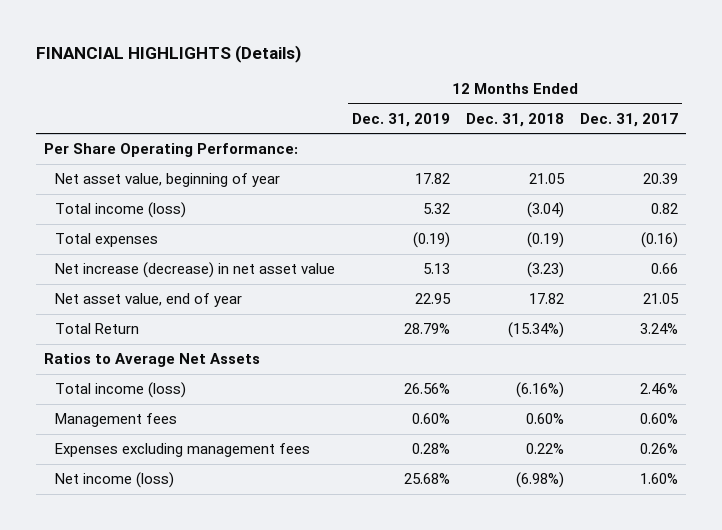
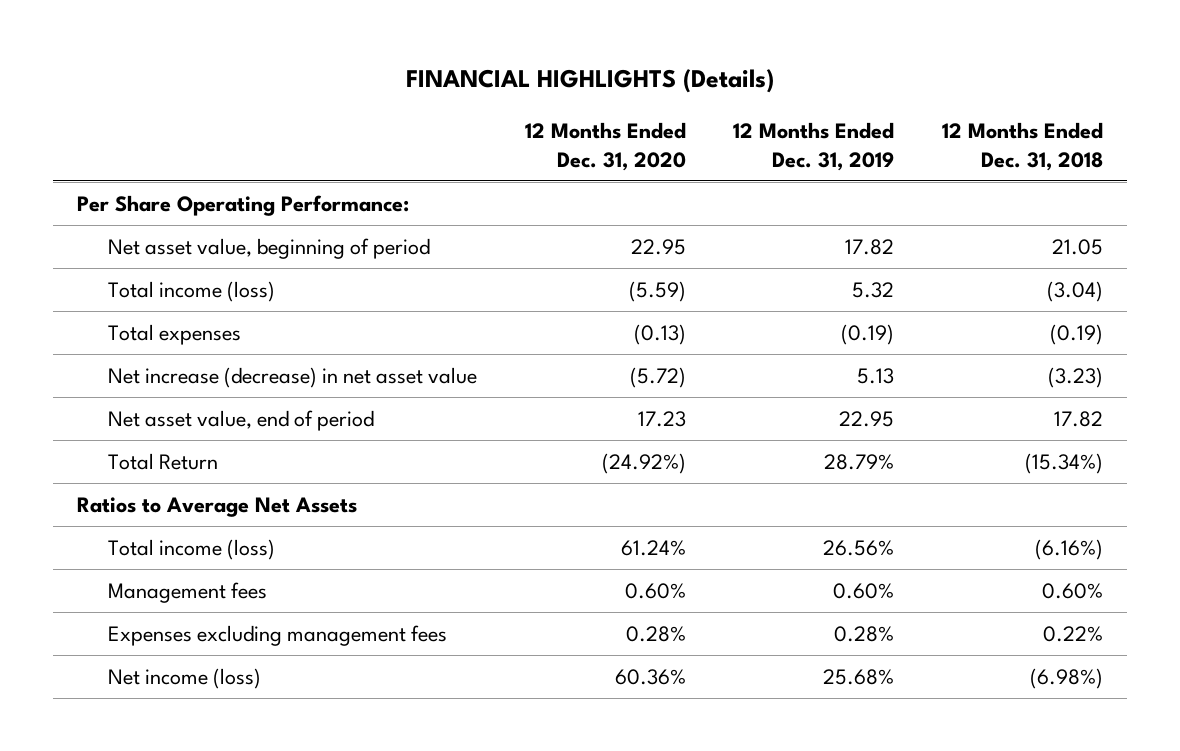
[580,112,679,127] Dec. 31, 2017 -> none
none -> [524,122,686,171] 12 Months Ended Dec. 31, 2020
[55,173,281,188] Net asset value, beginning of year -> [108,237,431,259] Net asset value, beginning of period
[55,293,243,308] Net asset value, end of year -> [108,409,375,431] Net asset value, end of period

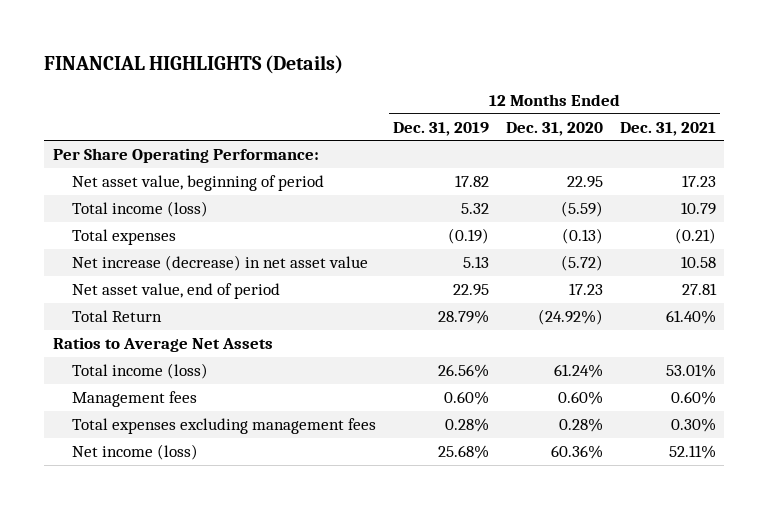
[941,122,1103,171] 12 Months Ended Dec. 31, 2018 -> none
none -> [619,121,716,136] Dec. 31, 2021
[108,624,448,646] Expenses excluding management fees -> [72,417,377,434] Total expenses excluding management fees

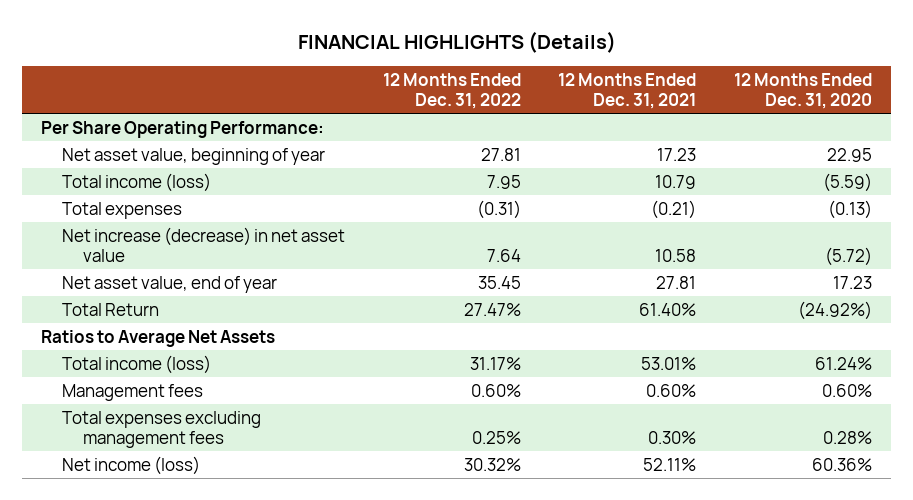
[393,121,490,136] Dec. 31, 2019 -> none
none -> [382,72,521,110] 12 Months Ended Dec. 31, 2022
[72,174,325,191] Net asset value, beginning of period -> [62,147,326,165] Net asset value, beginning of year
[72,282,281,299] Net asset value, end of period -> [62,275,278,293] Net asset value, end of year

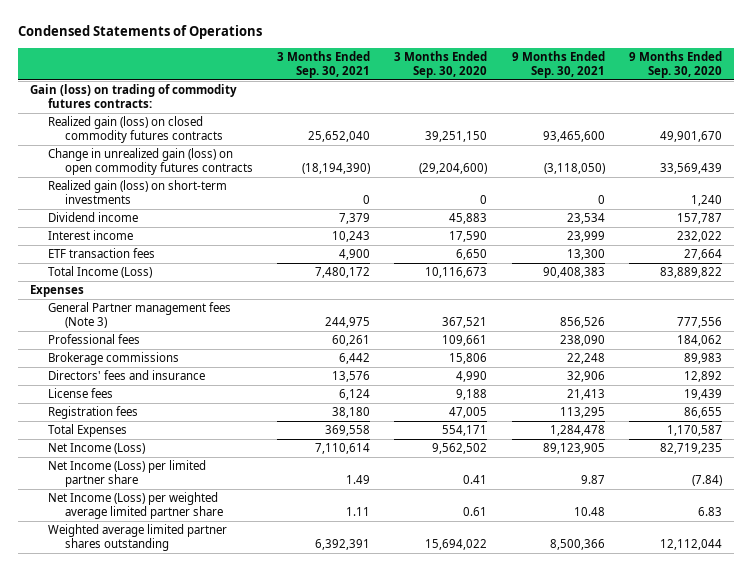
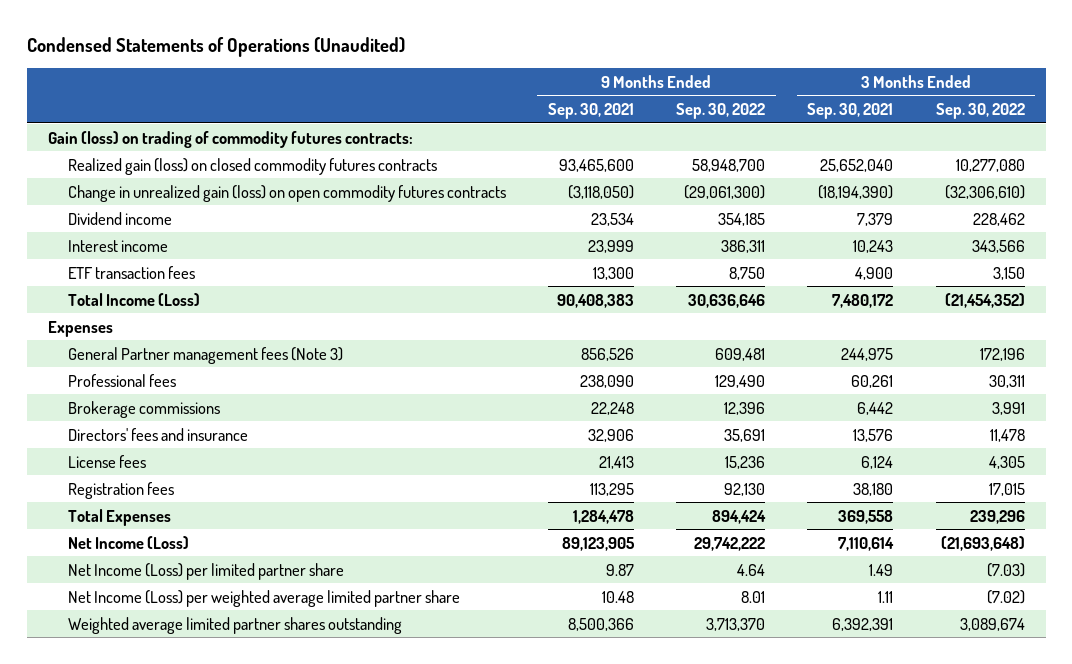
[18,25,263,40] Condensed Statements of Operations -> [26,36,405,57] Condensed Statements of Operations (Unaudited)
[394,50,488,78] 3 Months Ended Sep. 30, 2020 -> none
[628,50,722,78] 9 Months Ended Sep. 30, 2020 -> none
none -> [676,103,766,120] Sep. 30, 2022
none -> [935,103,1025,120] Sep. 30, 2022
[47,180,227,205] Realized gain (loss) on short-term investments -> none

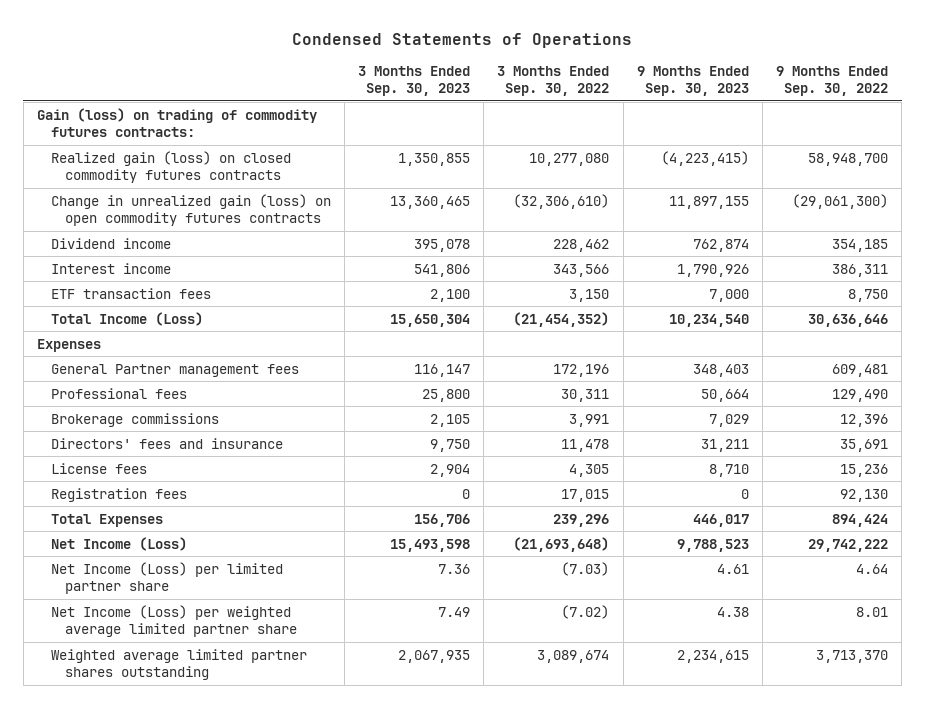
[26,36,405,57] Condensed Statements of Operations (Unaudited) -> [292,32,633,48] Condensed Statements of Operations
[547,103,634,120] Sep. 30, 2021 -> none
[807,103,894,120] Sep. 30, 2021 -> none
none -> [358,65,471,96] 3 Months Ended Sep. 30, 2023
none -> [636,65,749,96] 9 Months Ended Sep. 30, 2023
[67,346,343,364] General Partner management fees (Note 3) -> [51,363,300,377] General Partner management fees

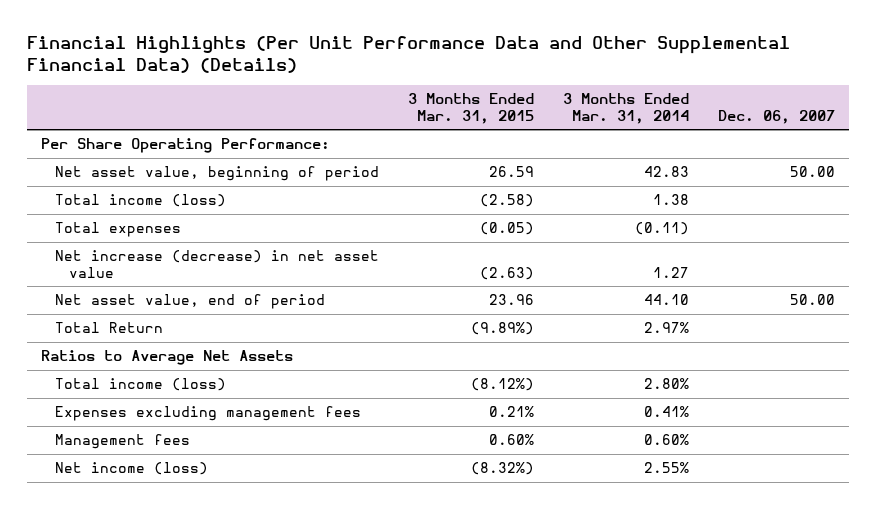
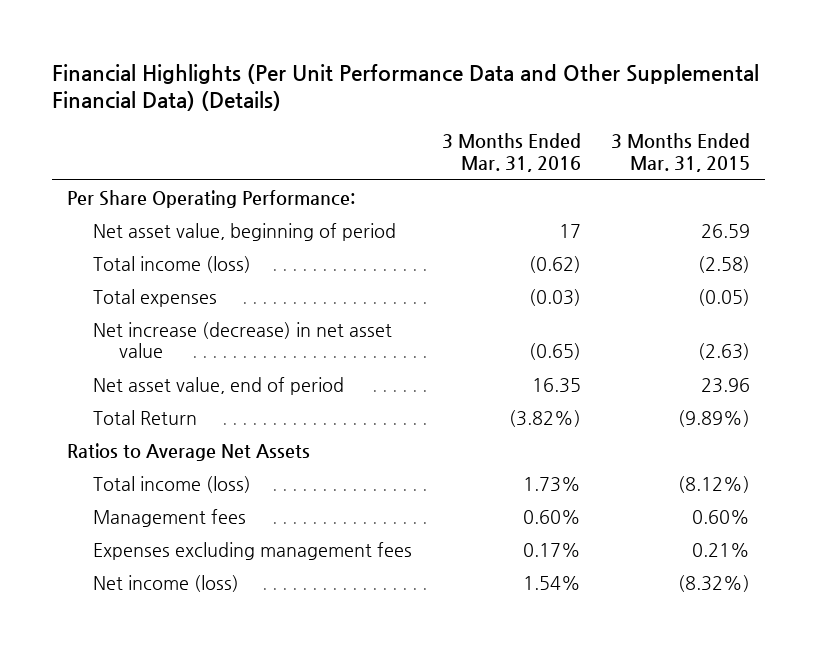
[562,93,689,124] 3 Months Ended Mar. 31, 2014 -> none
[717,109,835,124] Dec. 06, 2007 -> none
none -> [442,133,582,173] 3 Months Ended Mar. 31, 2016
[55,406,362,422] Expenses excluding management fees -> [93,541,413,560] Expenses excluding management fees

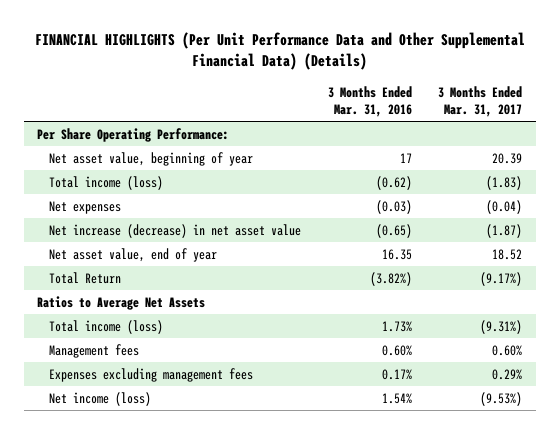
[52,63,760,112] Financial Highlights (Per Unit Performance Data and Other Supplemental Financial Data) (Details) -> [34,32,525,71] FINANCIAL HIGHLIGHTS (Per Unit Performance Data and Other Supplemental Financial Data) (Details)
[610,133,750,173] 3 Months Ended Mar. 31, 2015 -> none
none -> [438,85,523,117] 3 Months Ended Mar. 31, 2017
[93,222,397,241] Net asset value, beginning of period -> [48,151,253,166] Net asset value, beginning of year
[93,288,218,307] Total expenses -> [48,200,121,214] Net expenses
[93,376,345,395] Net asset value, end of period -> [48,247,217,262] Net asset value, end of year

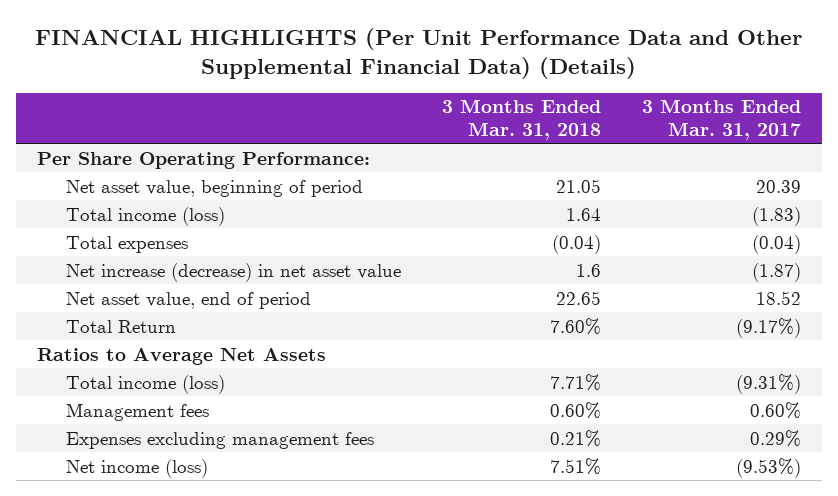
[327,85,412,117] 3 Months Ended Mar. 31, 2016 -> none
none -> [442,99,602,140] 3 Months Ended Mar. 31, 2018
[48,151,253,166] Net asset value, beginning of year -> [66,179,364,197] Net asset value, beginning of period
[48,200,121,214] Net expenses -> [66,235,189,253] Total expenses
[48,247,217,262] Net asset value, end of year -> [66,291,312,309] Net asset value, end of period

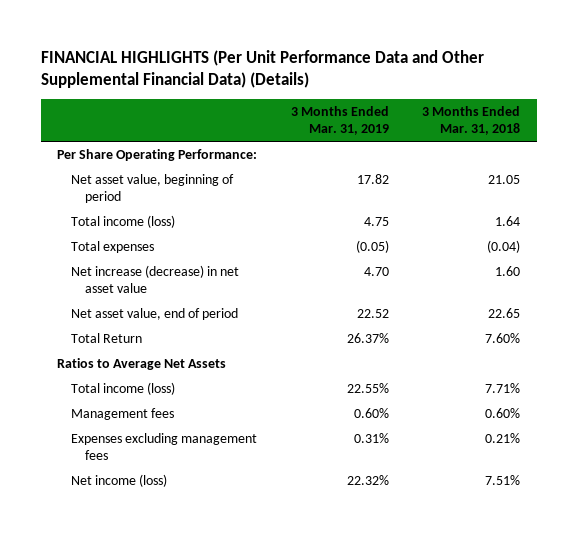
[642,99,802,140] 3 Months Ended Mar. 31, 2017 -> none
none -> [290,106,389,136] 3 Months Ended Mar. 31, 2019
[576,263,602,277] 1.6 -> [494,266,520,277] 1.60

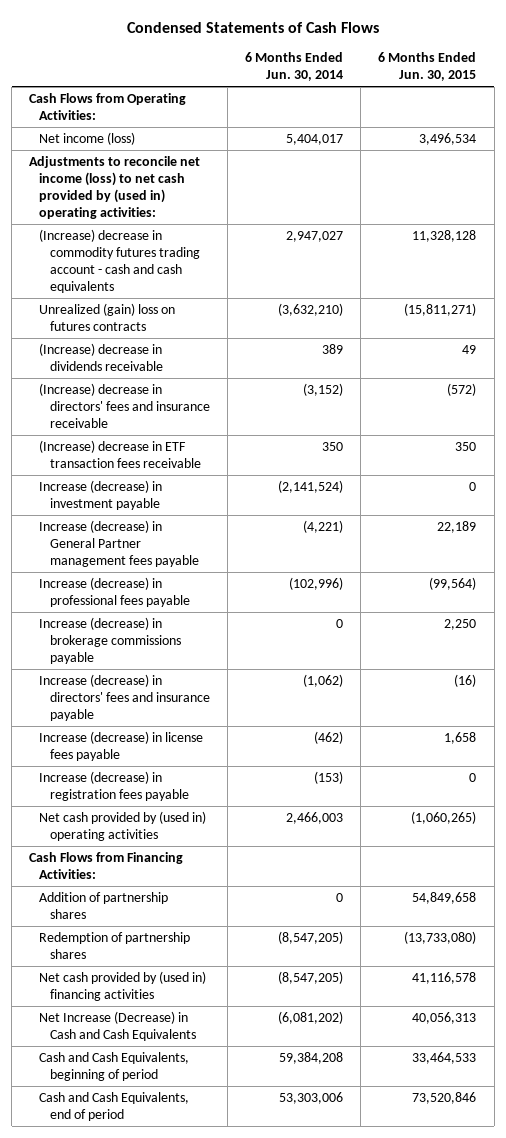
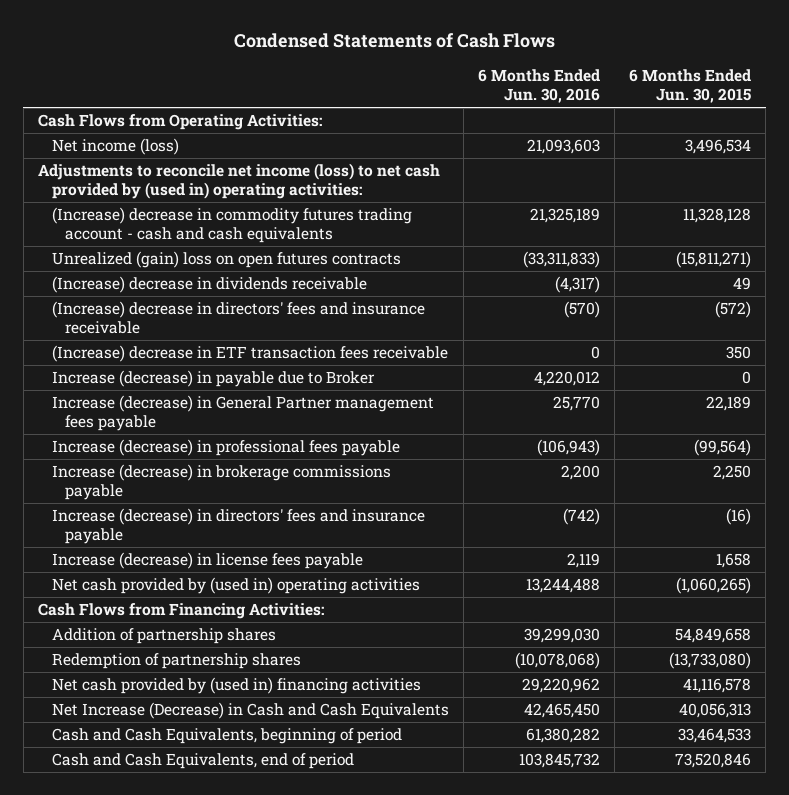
[245,52,344,82] 6 Months Ended Jun. 30, 2014 -> none
none -> [478,69,601,104] 6 Months Ended Jun. 30, 2016
[39,302,176,332] Unrealized (gain) loss on futures contracts -> [51,251,401,269] Unrealized (gain) loss on open futures contracts
[39,479,163,511] Increase (decrease) in investment payable -> [51,370,375,388] Increase (decrease) in payable due to Broker
[39,770,189,802] Increase (decrease) in registration fees payable -> none

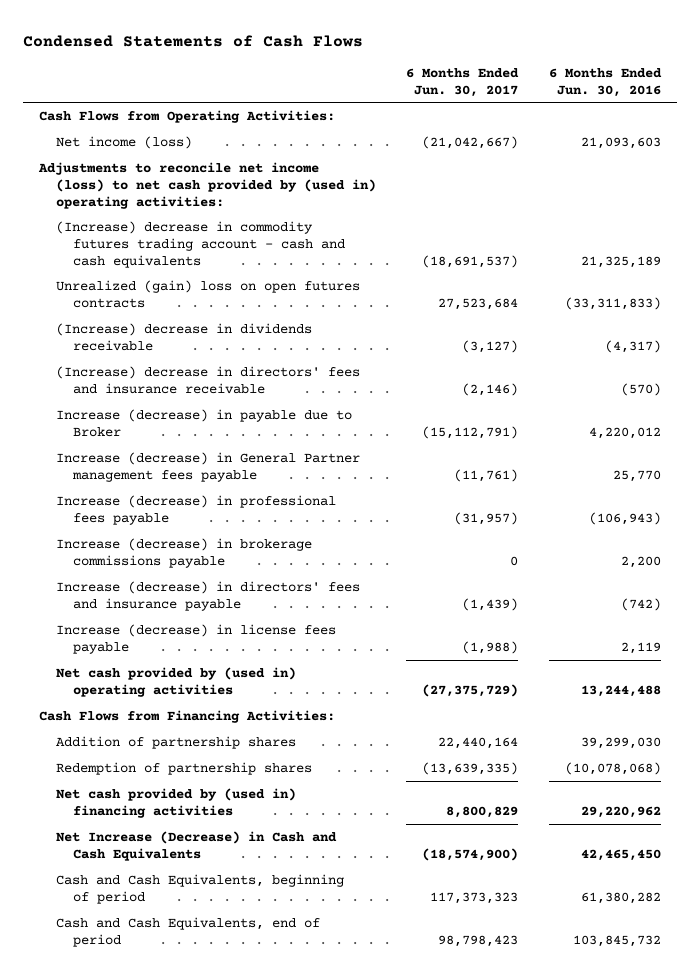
[629,69,752,104] 6 Months Ended Jun. 30, 2015 -> none
none -> [406,67,520,97] 6 Months Ended Jun. 30, 2017
[51,345,448,363] (Increase) decrease in ETF transaction fees receivable -> none

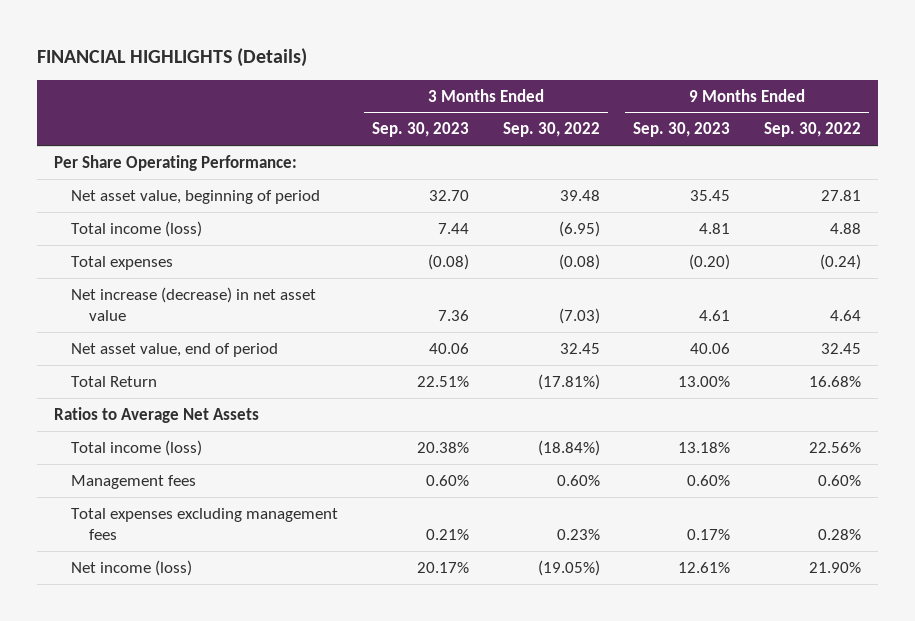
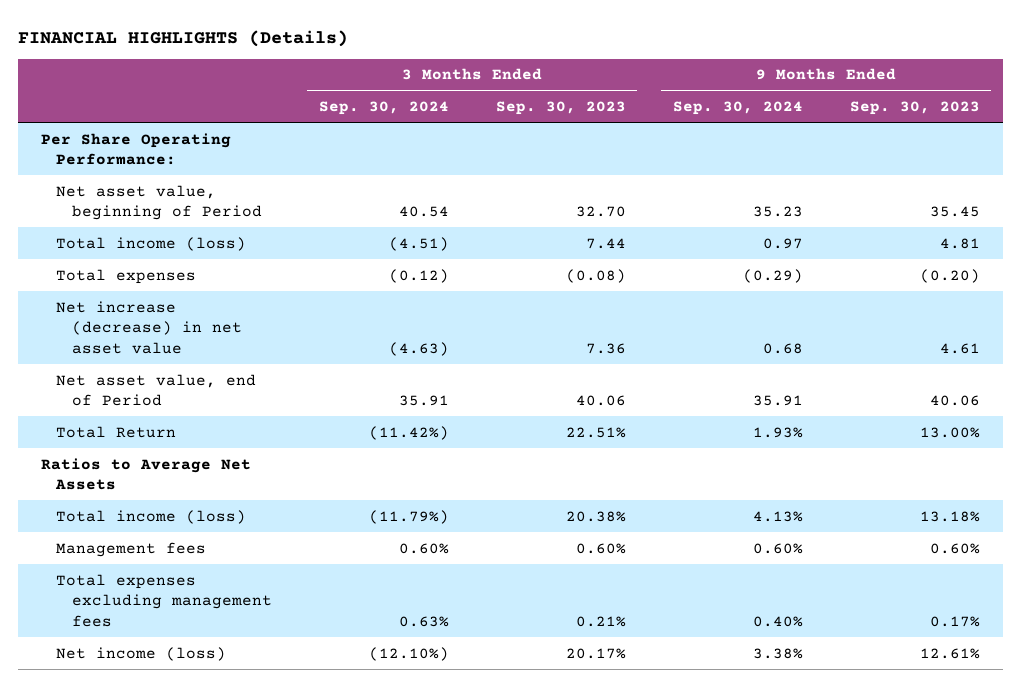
[502,122,600,138] Sep. 30, 2022 -> none
[763,122,861,138] Sep. 30, 2022 -> none
none -> [318,101,449,116] Sep. 30, 2024
none -> [672,101,803,116] Sep. 30, 2024
[71,189,321,204] Net asset value, beginning of period -> [56,184,262,221] Net asset value, beginning of Period
[71,342,279,357] Net asset value, end of period -> [56,373,257,407] Net asset value, end of Period

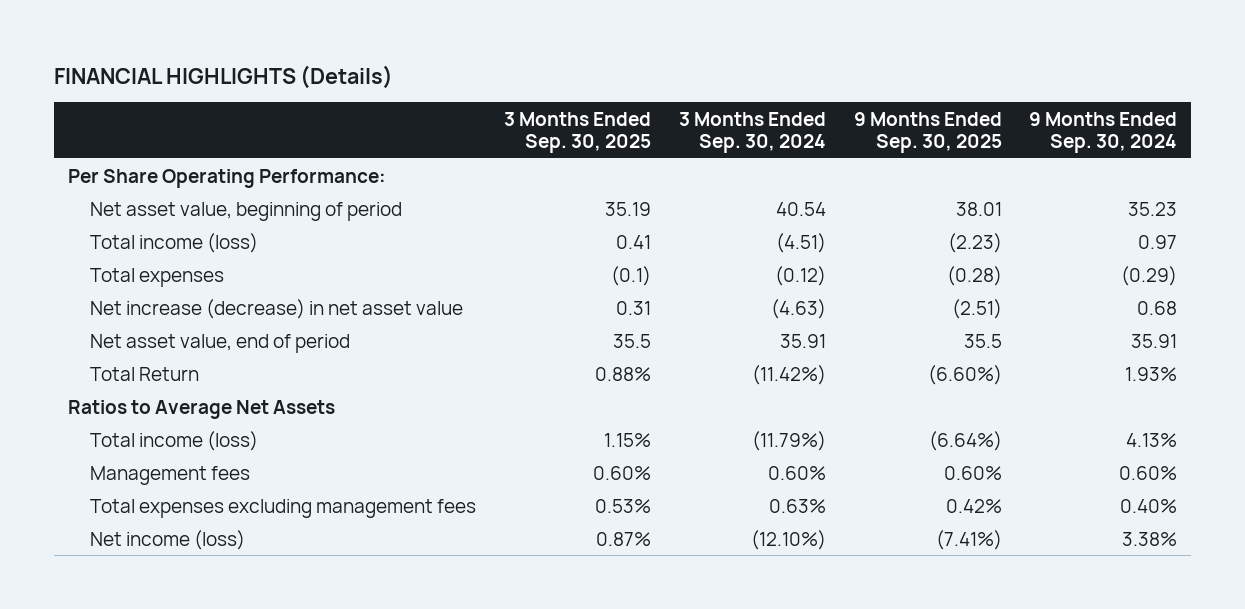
[495,101,626,116] Sep. 30, 2023 -> none
[849,101,980,116] Sep. 30, 2023 -> none
none -> [504,112,652,154] 3 Months Ended Sep. 30, 2025
none -> [853,112,1002,154] 9 Months Ended Sep. 30, 2025
[56,184,262,221] Net asset value, beginning of Period -> [90,201,403,221] Net asset value, beginning of period
[56,373,257,407] Net asset value, end of Period -> [90,333,351,353] Net asset value, end of period

